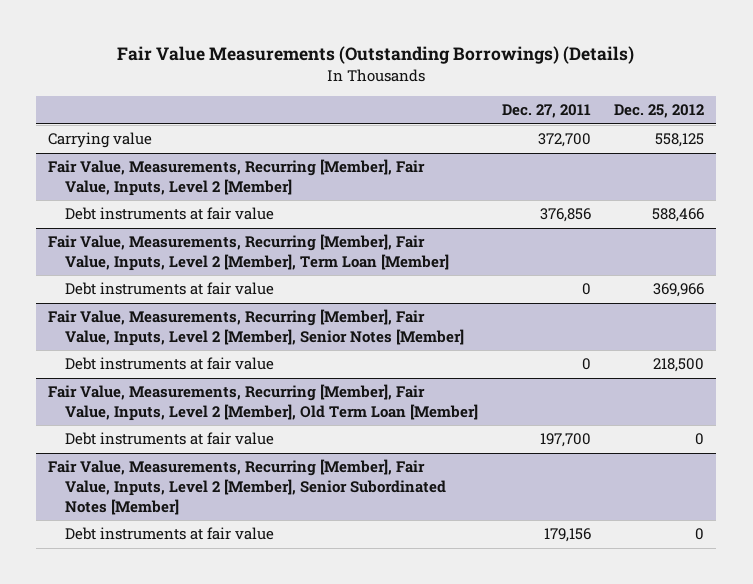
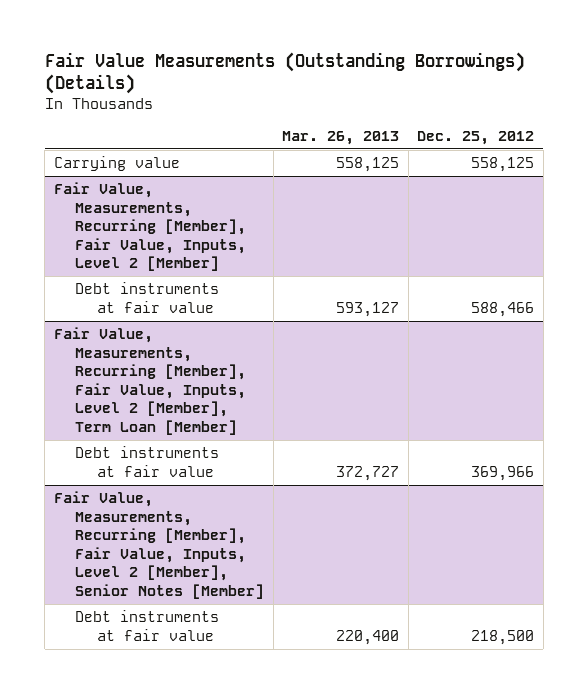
[501,104,591,119] Dec. 27, 2011 -> none
none -> [282,130,400,145] Mar. 26, 2013
[48,384,479,422] Fair Value, Measurements, Recurring [Member], Fair Value, Inputs, Level 2 [Member], Old Term Loan [Member] -> none
[65,432,275,446] Debt instruments at fair value -> none
[48,459,447,515] Fair Value, Measurements, Recurring [Member], Fair Value, Inputs, Level 2 [Member], Senior Subordinated Notes [Member] -> none
[65,527,275,541] Debt instruments at fair value -> none

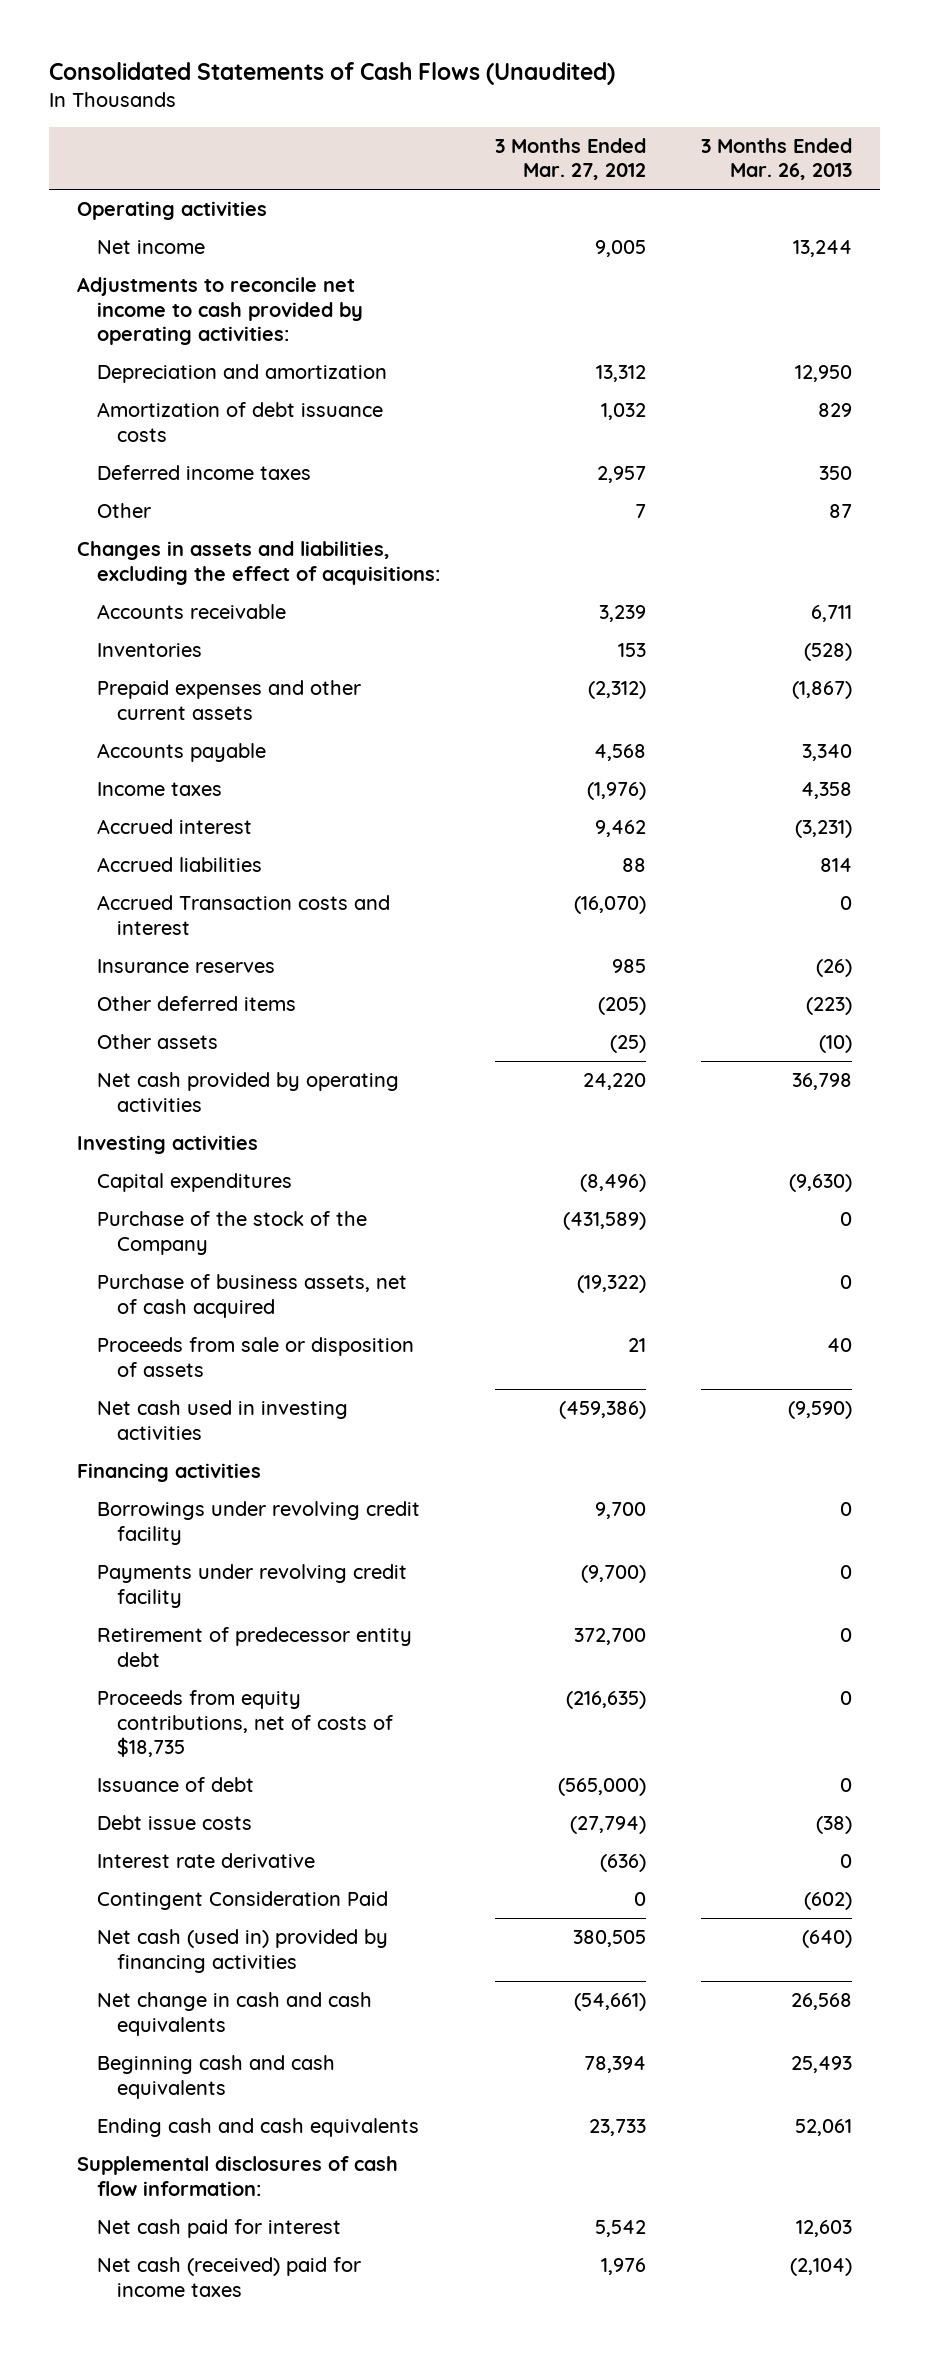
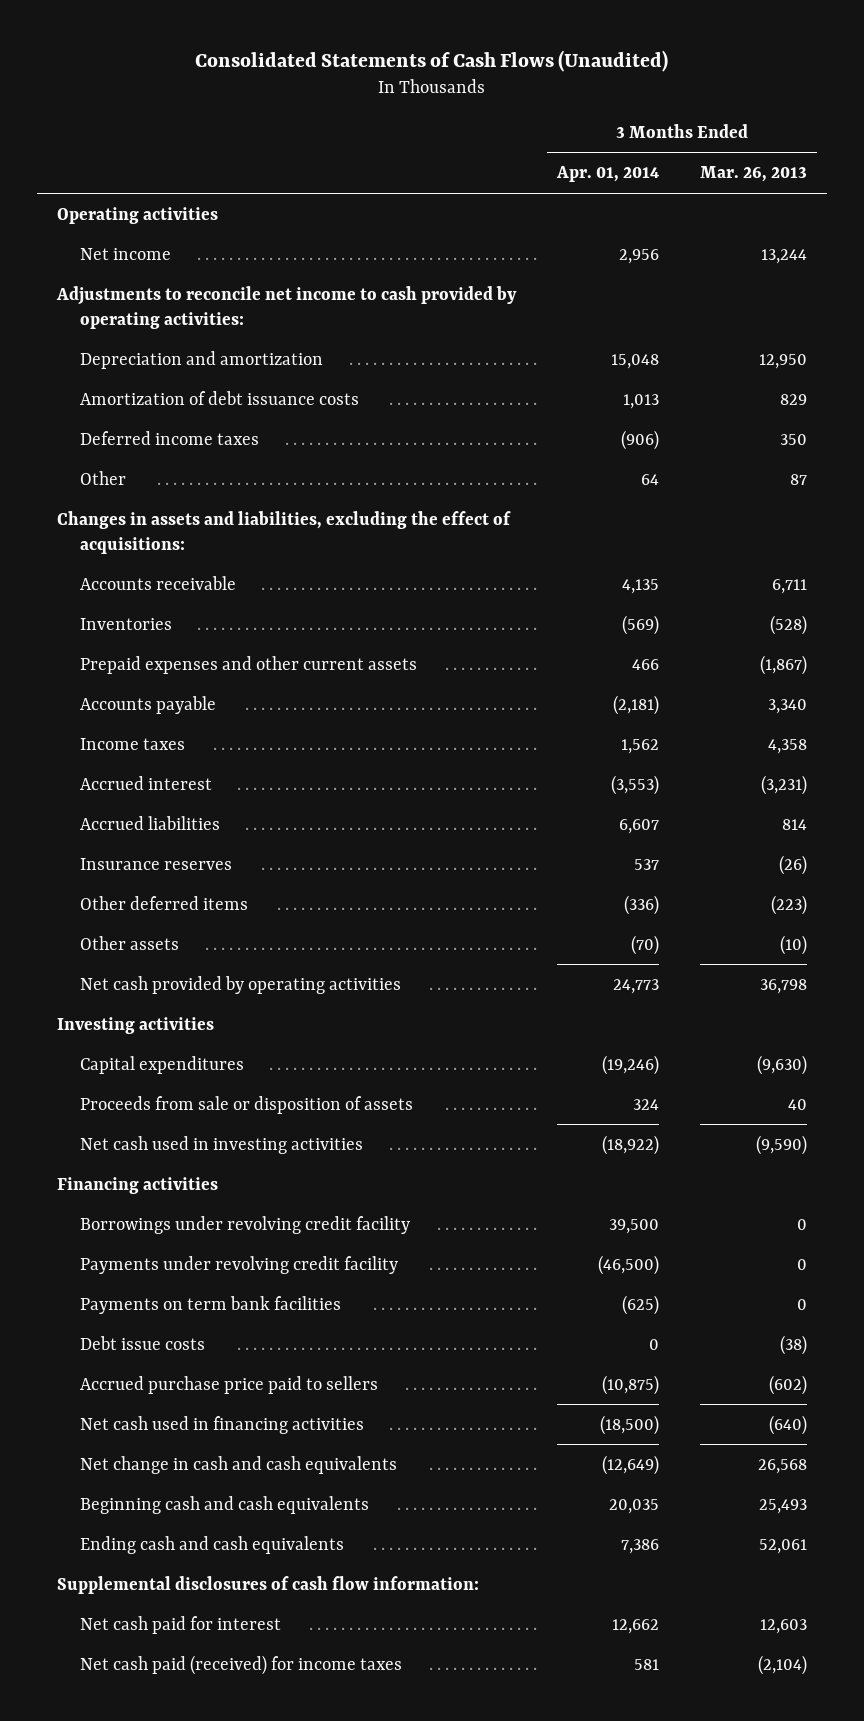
[495,137,647,181] 3 Months Ended Mar. 27, 2012 -> none
none -> [556,166,660,183] Apr. 01, 2014
[96,894,390,935] Accrued Transaction costs and interest -> none
[96,1210,367,1255] Purchase of the stock of the Company -> none
[96,1273,407,1318] Purchase of business assets, net of cash acquired -> none
[96,1626,412,1667] Retirement of predecessor entity debt -> none
[96,1689,394,1758] Proceeds from equity contributions, net of costs of $18,735 -> none
[96,1776,254,1792] Issuance of debt -> none
none -> [80,1295,342,1314] Payments on term bank facilities
[96,1852,315,1868] Interest rate derivative -> none
[96,1890,388,1910] Contingent Consideration Paid -> [80,1375,379,1394] Accrued purchase price paid to sellers
[96,1928,388,1973] Net cash (used in) provided by financing activities -> [80,1415,365,1434] Net cash used in financing activities
[96,2256,361,2297] Net cash (received) paid for income taxes -> [80,1654,403,1675] Net cash paid (received) for income taxes

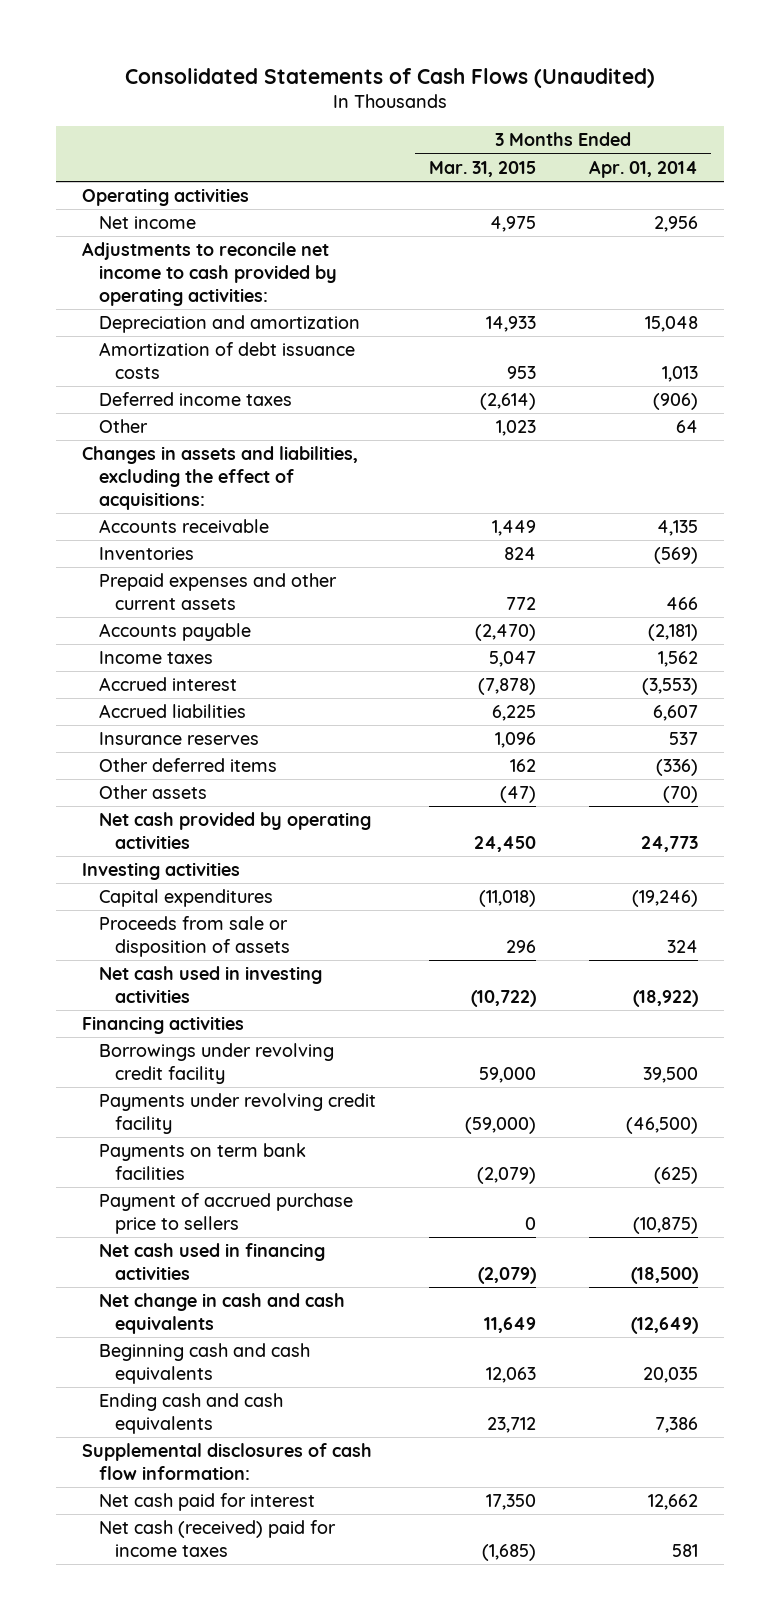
[699,166,807,183] Mar. 26, 2013 -> none
none -> [428,160,536,177] Mar. 31, 2015
[80,1335,206,1350] Debt issue costs -> none
[80,1375,379,1394] Accrued purchase price paid to sellers -> [98,1193,353,1235] Payment of accrued purchase price to sellers
[80,1654,403,1675] Net cash paid (received) for income taxes -> [98,1520,336,1558] Net cash (received) paid for income taxes

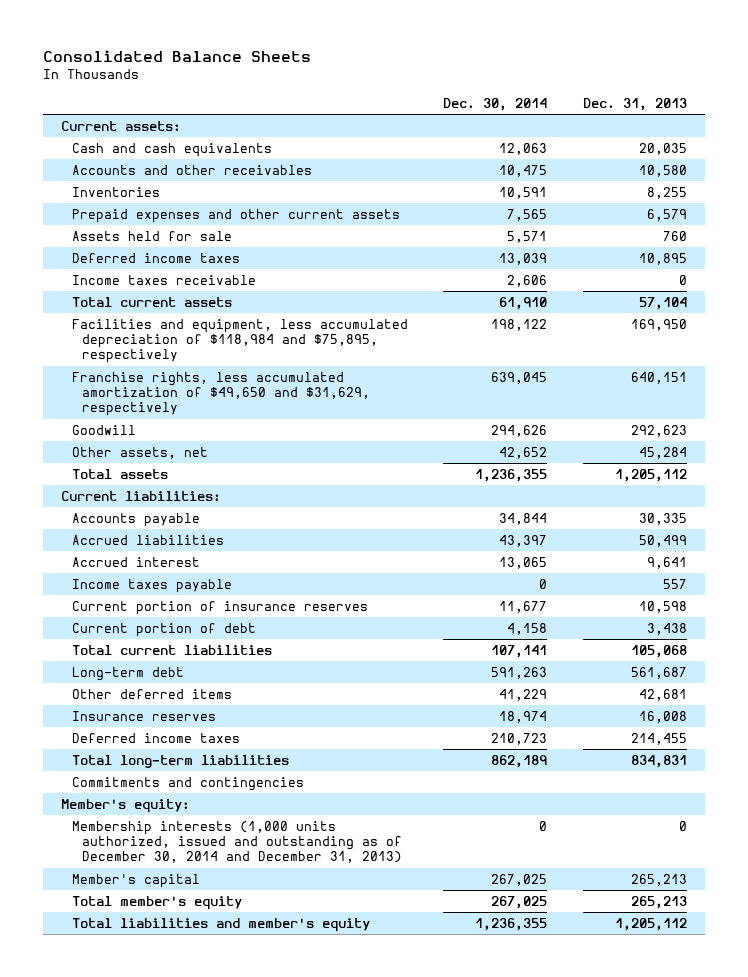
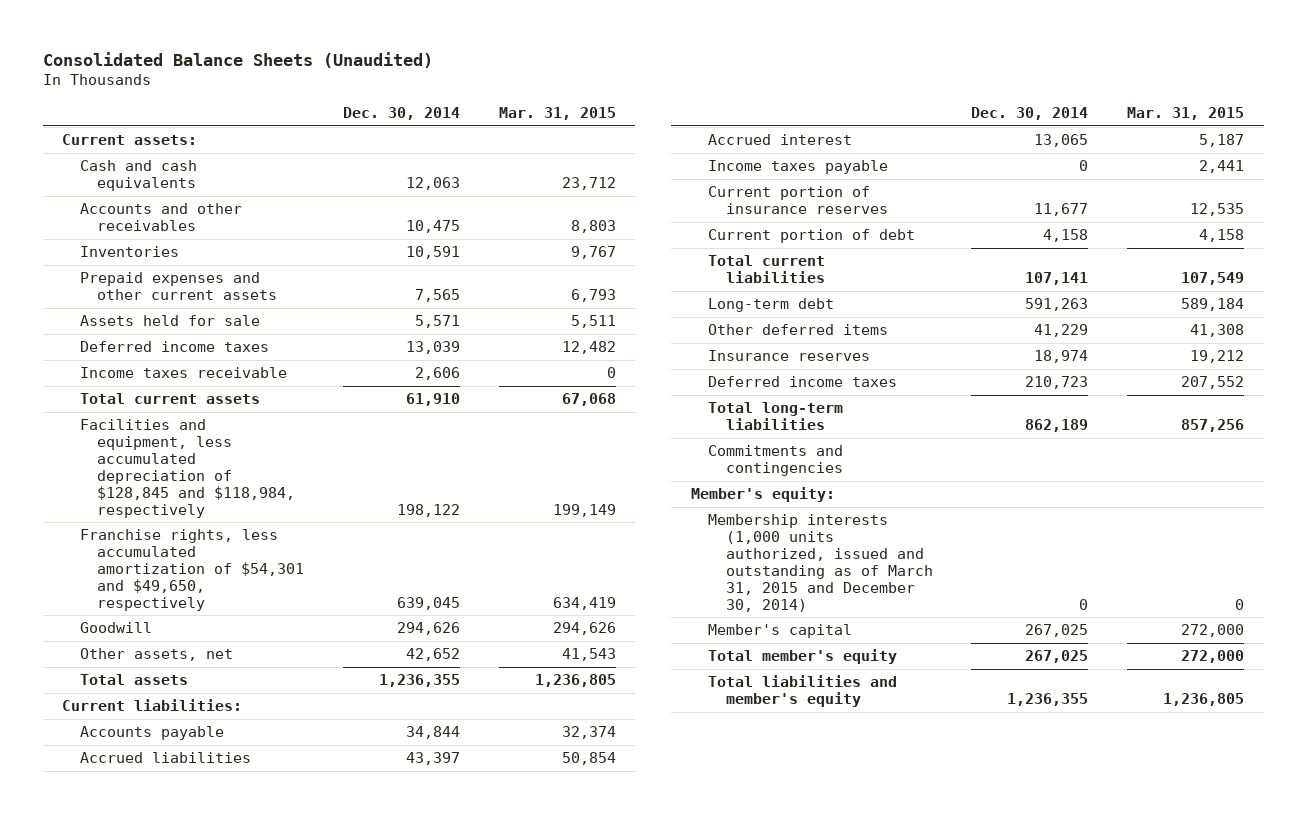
[42,50,311,63] Consolidated Balance Sheets -> [42,51,433,68] Consolidated Balance Sheets (Unaudited)
[582,97,687,111] Dec. 31, 2013 -> none
none -> [498,107,616,121] Mar. 31, 2015
[71,318,408,364] Facilities and equipment, less accumulated depreciation of $118,984 and $75,895, respectively -> [79,419,296,518] Facilities and equipment, less accumulated depreciation of $128,845 and $118,984, respectively
[71,371,371,417] Franchise rights, less accumulated amortization of $49,650 and $31,629, respectively -> [79,529,305,611] Franchise rights, less accumulated amortization of $54,301 and $49,650, respectively
[71,820,403,864] Membership interests (1,000 units authorized, issued and outstanding as of December 30, 2014 and December 31, 2013) -> [708,514,933,612] Membership interests (1,000 units authorized, issued and outstanding as of March 31, 2015 and December 30, 2014)

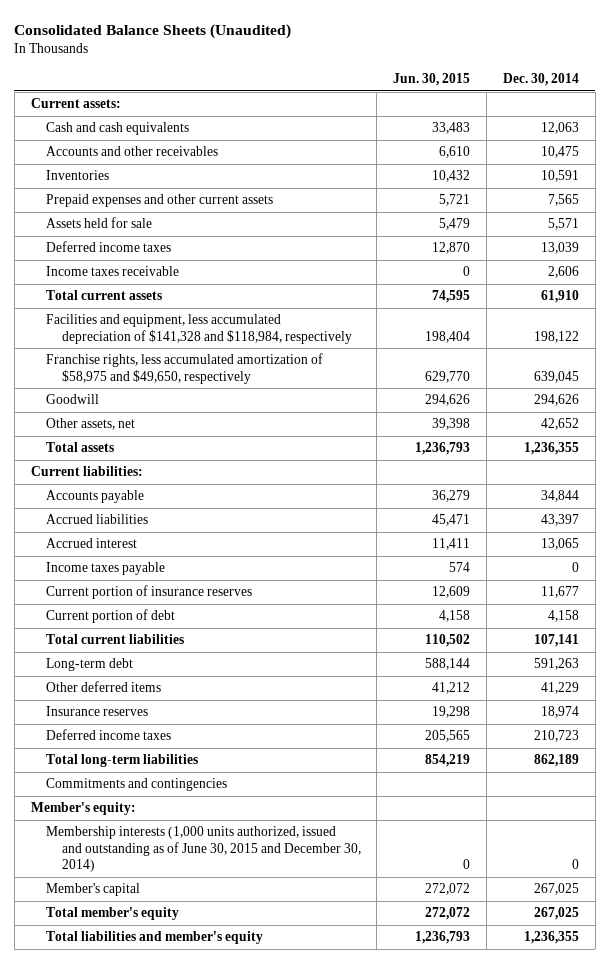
[498,107,616,121] Mar. 31, 2015 -> none
none -> [393,73,471,87] Jun. 30, 2015
[79,419,296,518] Facilities and equipment, less accumulated depreciation of $128,845 and $118,984, respectively -> [46,314,352,344] Facilities and equipment, less accumulated depreciation of $141,328 and $118,984, respectively
[79,529,305,611] Franchise rights, less accumulated amortization of $54,301 and $49,650, respectively -> [46,353,324,384] Franchise rights, less accumulated amortization of $58,975 and $49,650, respectively
[708,514,933,612] Membership interests (1,000 units authorized, issued and outstanding as of March 31, 2015 and December 30, 2014) -> [46,826,361,873] Membership interests (1,000 units authorized, issued and outstanding as of June 30, 2015 and December 30, 2014)

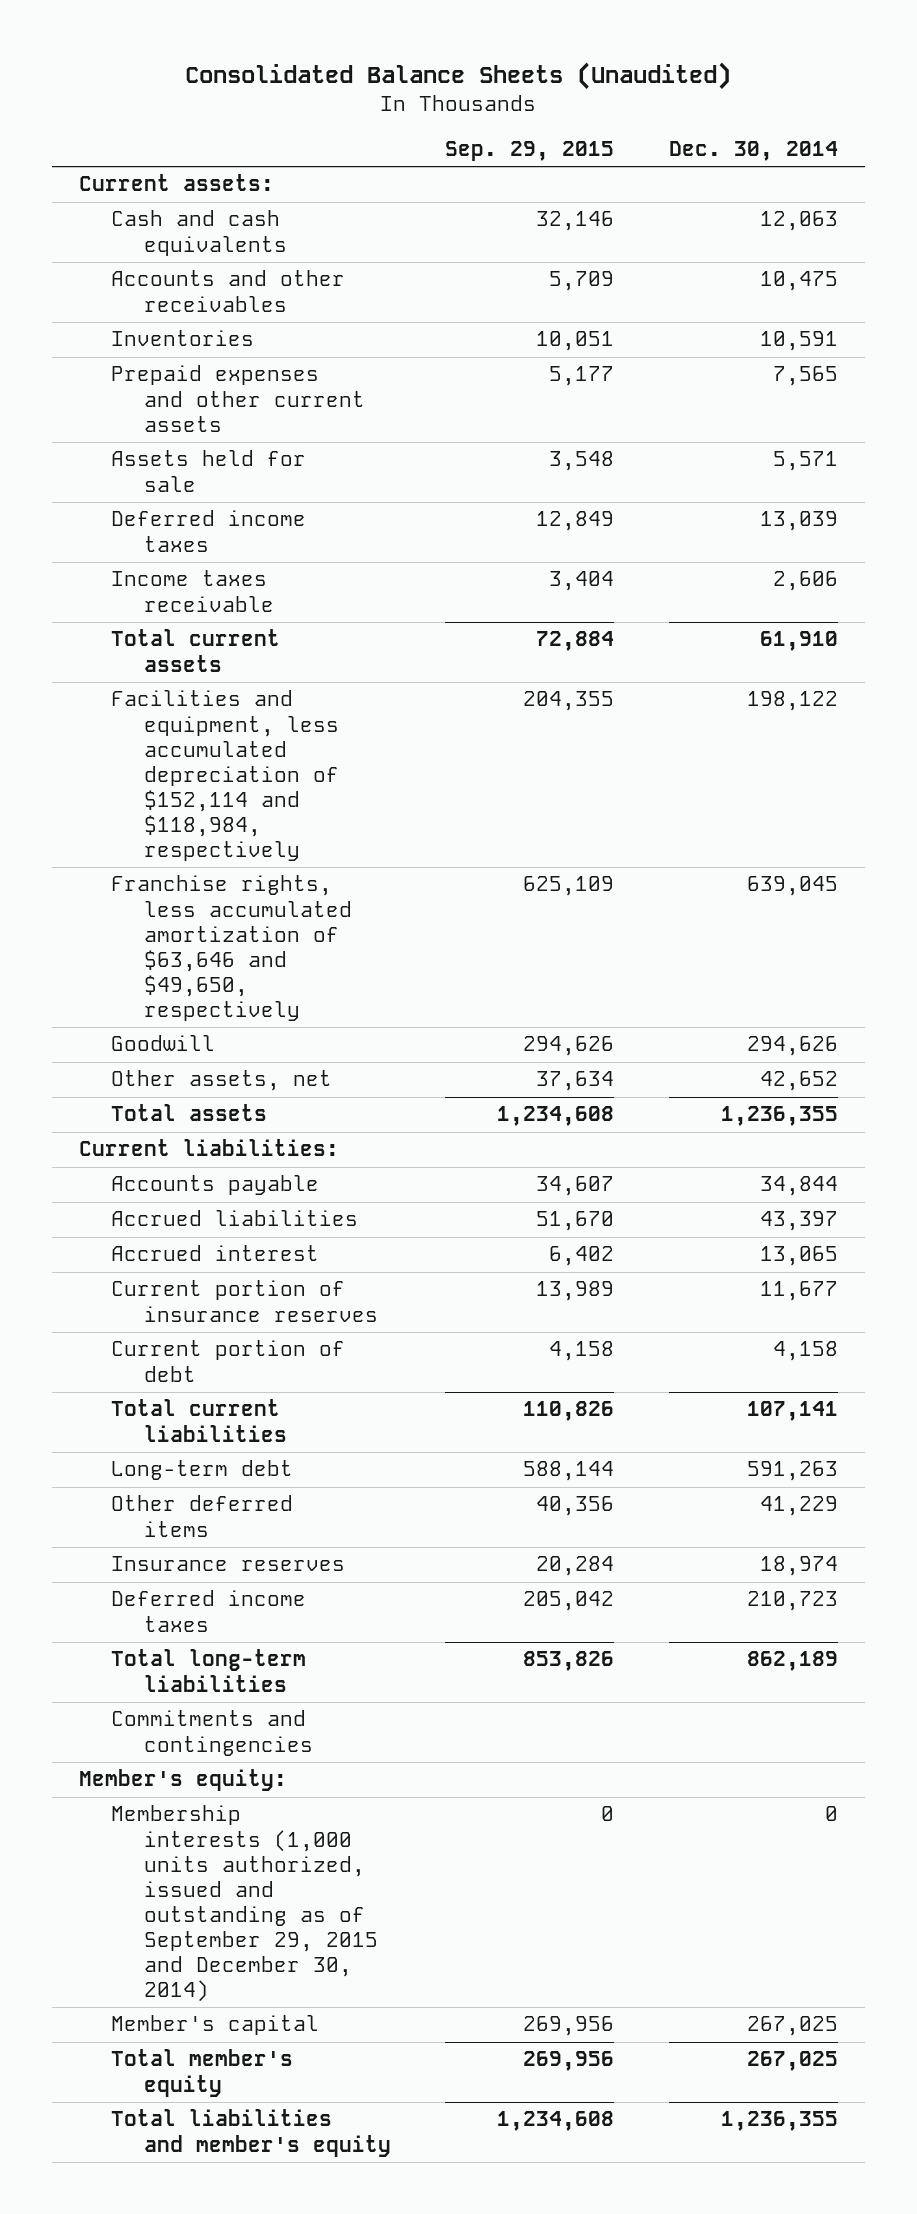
[393,73,471,87] Jun. 30, 2015 -> none
none -> [445,140,615,161] Sep. 29, 2015
[46,314,352,344] Facilities and equipment, less accumulated depreciation of $141,328 and $118,984, respectively -> [111,690,339,862] Facilities and equipment, less accumulated depreciation of $152,114 and $118,984, respectively
[46,353,324,384] Franchise rights, less accumulated amortization of $58,975 and $49,650, respectively -> [111,875,352,1022] Franchise rights, less accumulated amortization of $63,646 and $49,650, respectively
[46,562,166,576] Income taxes payable -> none
[46,826,361,873] Membership interests (1,000 units authorized, issued and outstanding as of June 30, 2015 and December 30, 2014) -> [111,1805,378,2003] Membership interests (1,000 units authorized, issued and outstanding as of September 29, 2015 and December 30, 2014)

